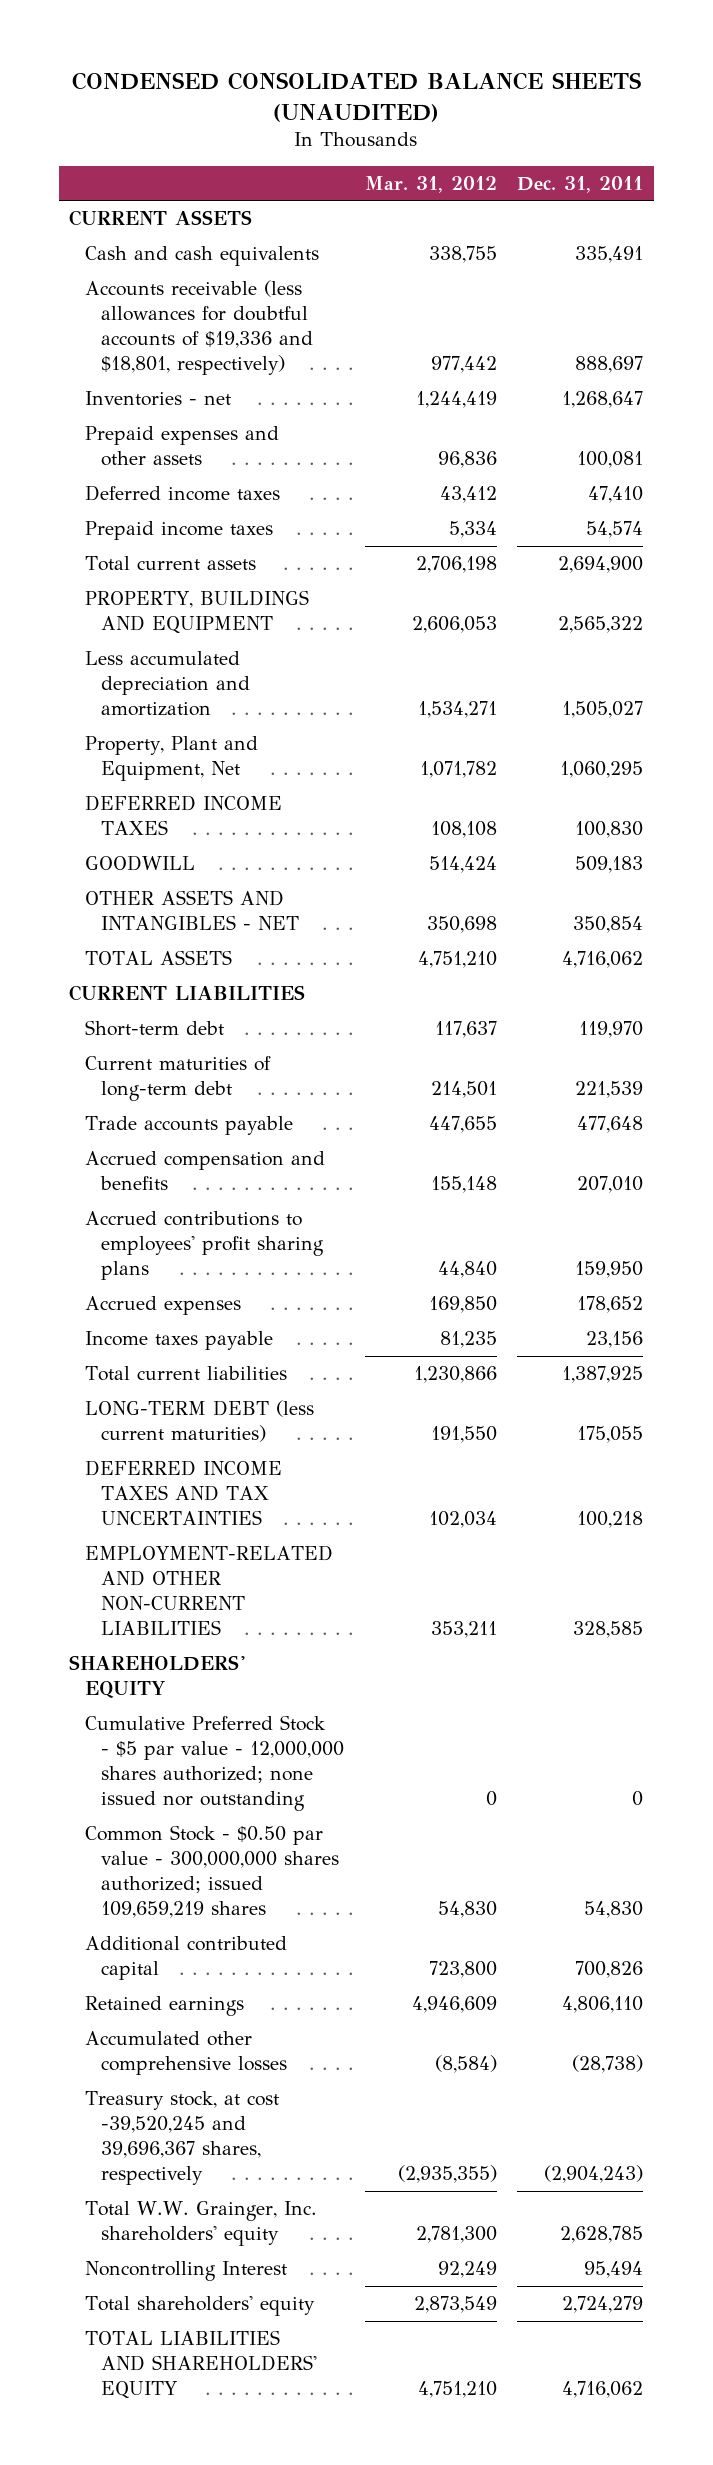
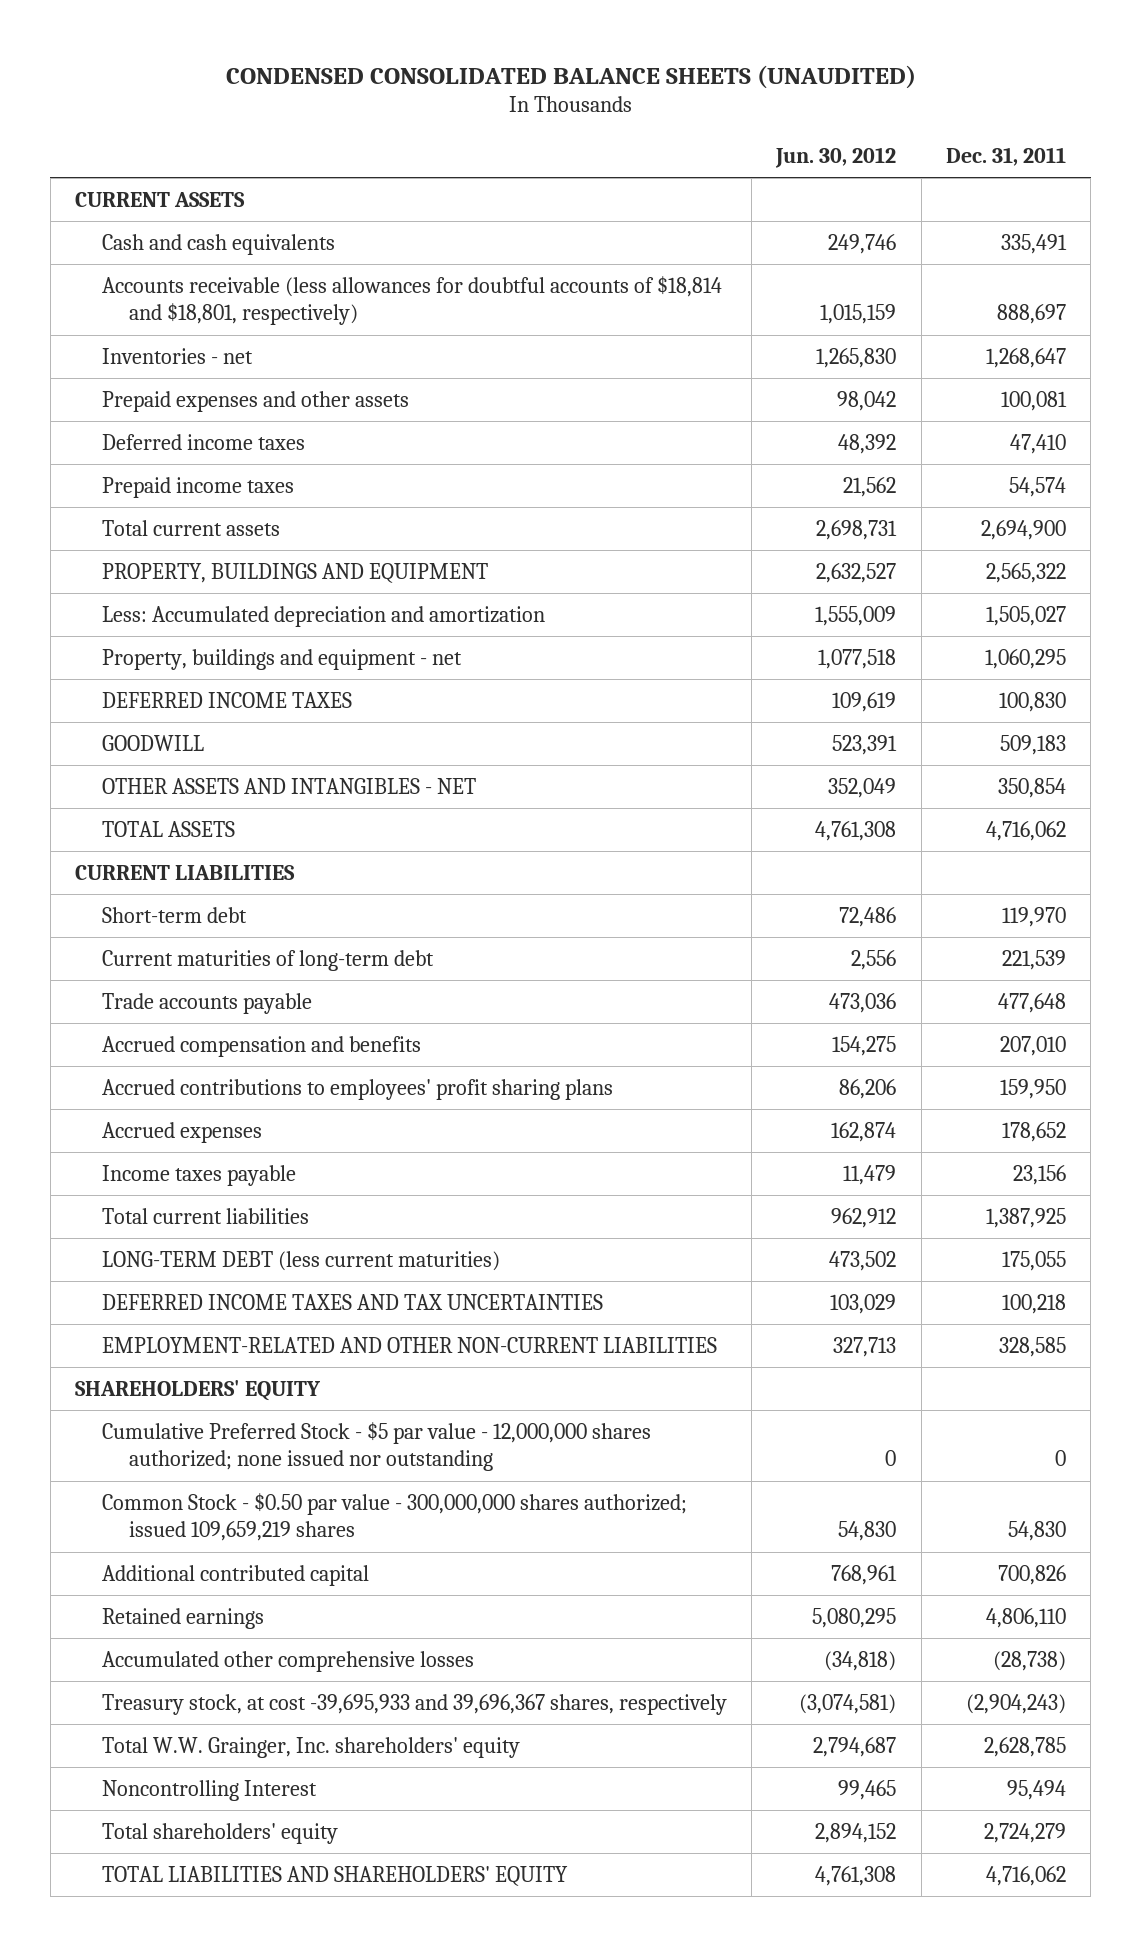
[364,175,497,193] Mar. 31, 2012 -> none
none -> [775,146,897,168] Jun. 30, 2012
[85,280,314,376] Accounts receivable (less allowances for doubtful accounts of $19,336 and $18,801, respectively) -> [102,275,723,326] Accounts receivable (less allowances for doubtful accounts of $18,814 and $18,801, respectively)
[85,651,251,717] Less accumulated depreciation and amortization -> [102,605,546,627] Less: Accumulated depreciation and amortization
[85,736,259,782] Property, Plant and Equipment, Net -> [102,648,463,670] Property, buildings and equipment - net
[85,2091,280,2186] Treasury stock, at cost -39,520,245 and 39,696,367 shares, respectively -> [102,1693,728,1715] Treasury stock, at cost -39,695,933 and 39,696,367 shares, respectively

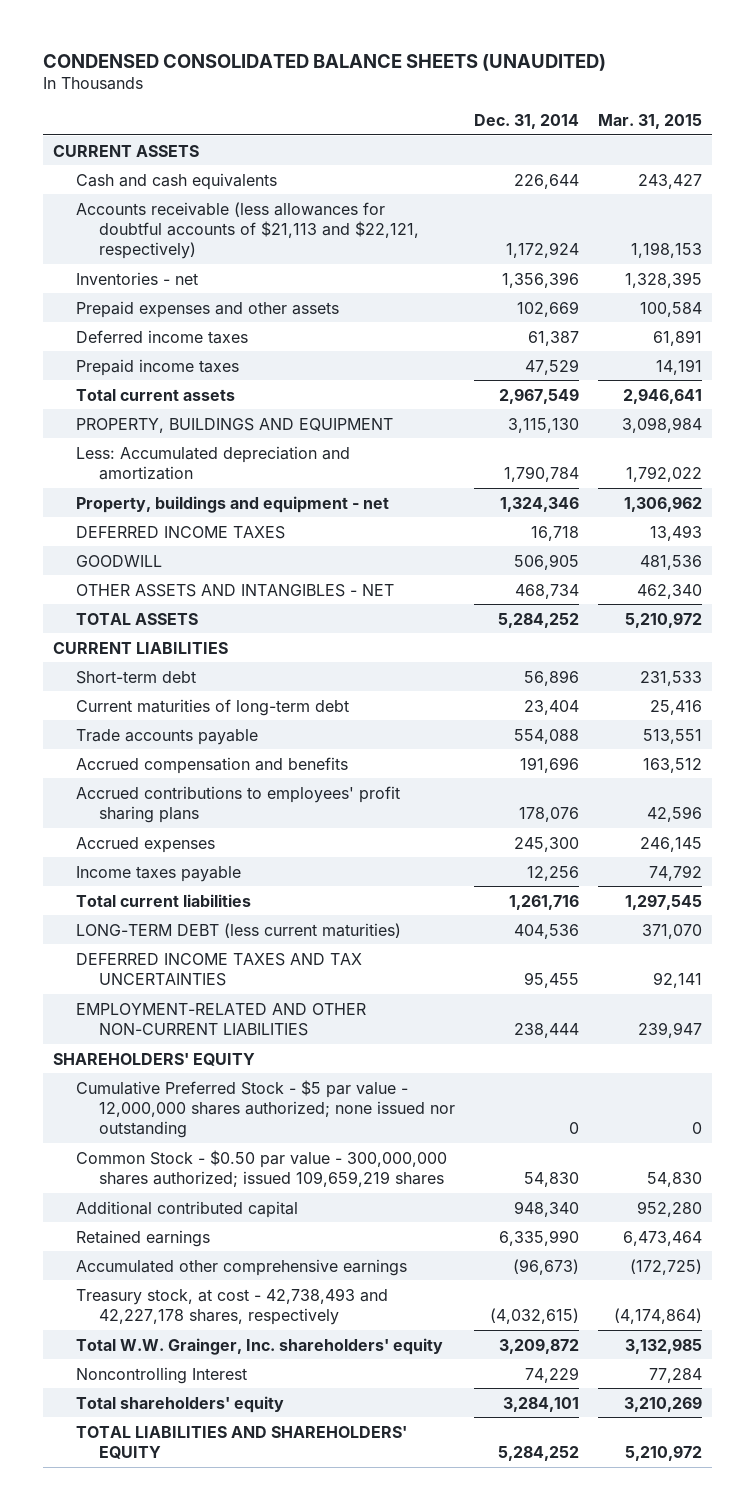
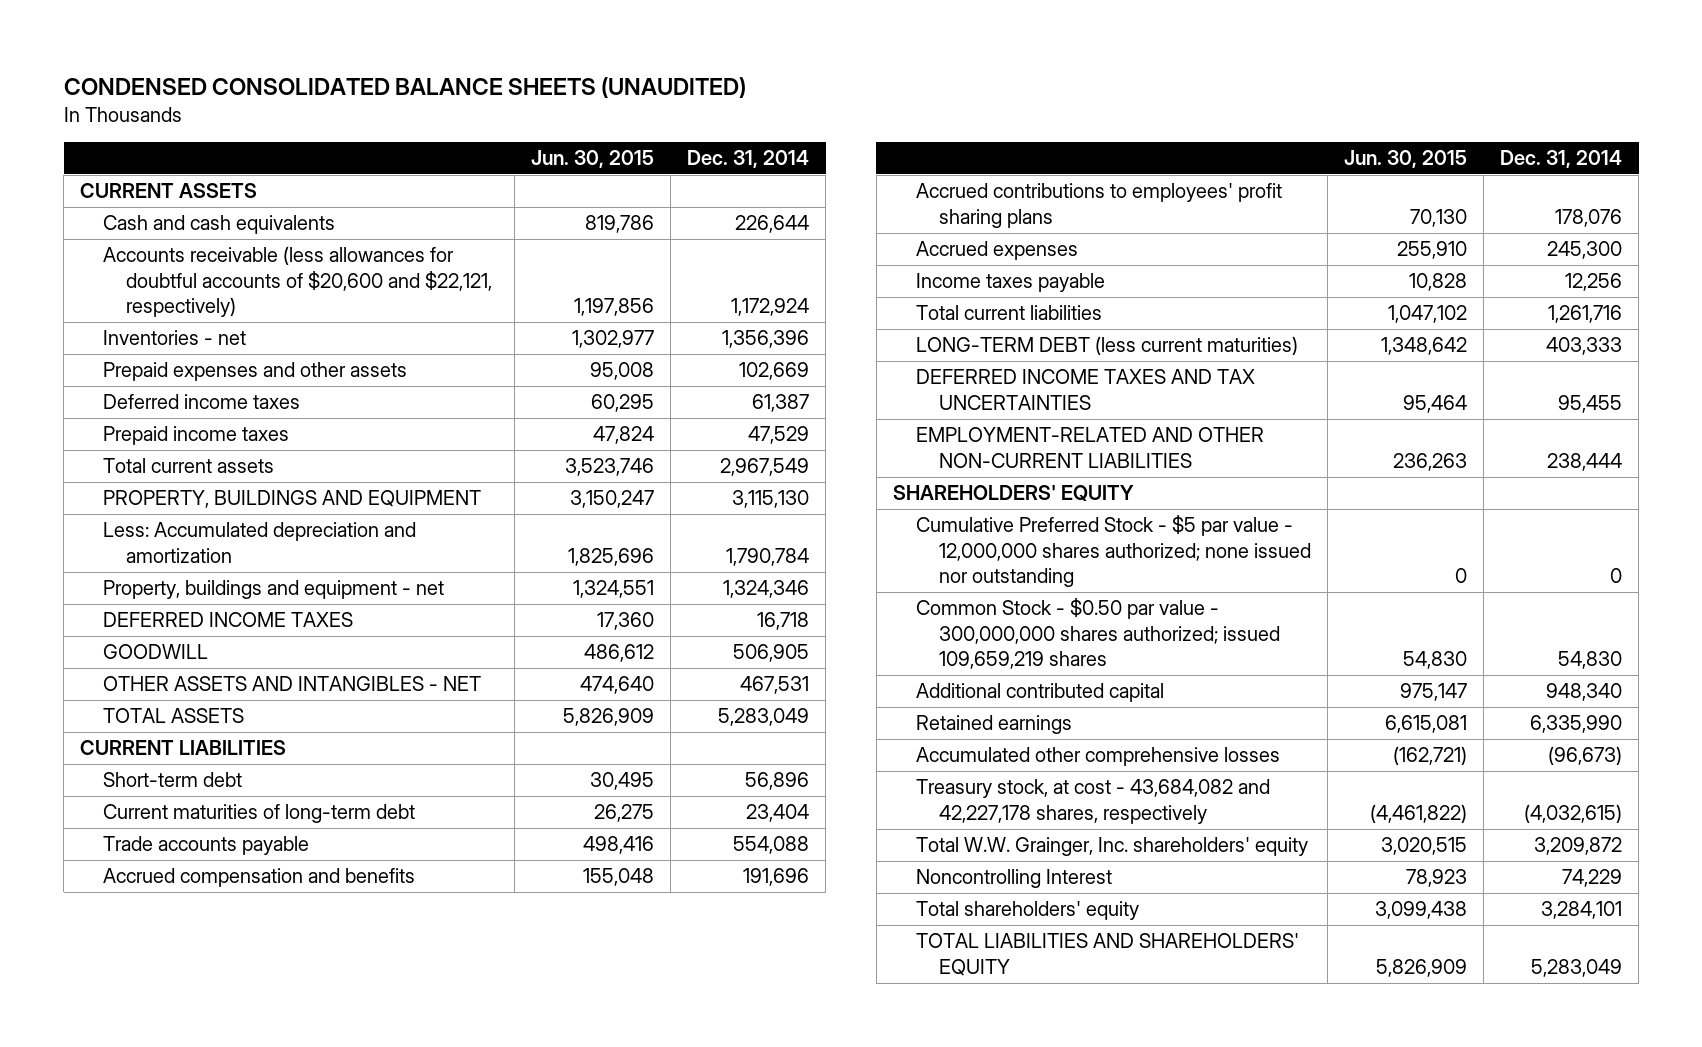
[598,113,703,129] Mar. 31, 2015 -> none
none -> [531,150,655,169] Jun. 30, 2015
[75,201,420,260] Accounts receivable (less allowances for doubtful accounts of $21,113 and $22,121, respectively) -> [103,246,492,318] Accounts receivable (less allowances for doubtful accounts of $20,600 and $22,121, respectively)
[515,583,580,599] 468,734 -> [740,676,810,695] 467,531
[498,612,580,628] 5,284,252 -> [718,708,810,727] 5,283,049
[514,923,580,939] 404,536 -> [1545,337,1622,356] 403,333
[75,1258,407,1276] Accumulated other comprehensive earnings -> [915,747,1280,767] Accumulated other comprehensive losses
[75,1287,388,1325] Treasury stock, at cost - 42,738,493 and 42,227,178 shares, respectively -> [915,779,1270,824] Treasury stock, at cost - 43,684,082 and 42,227,178 shares, respectively
[498,1445,580,1461] 5,284,252 -> [1530,958,1622,977] 5,283,049

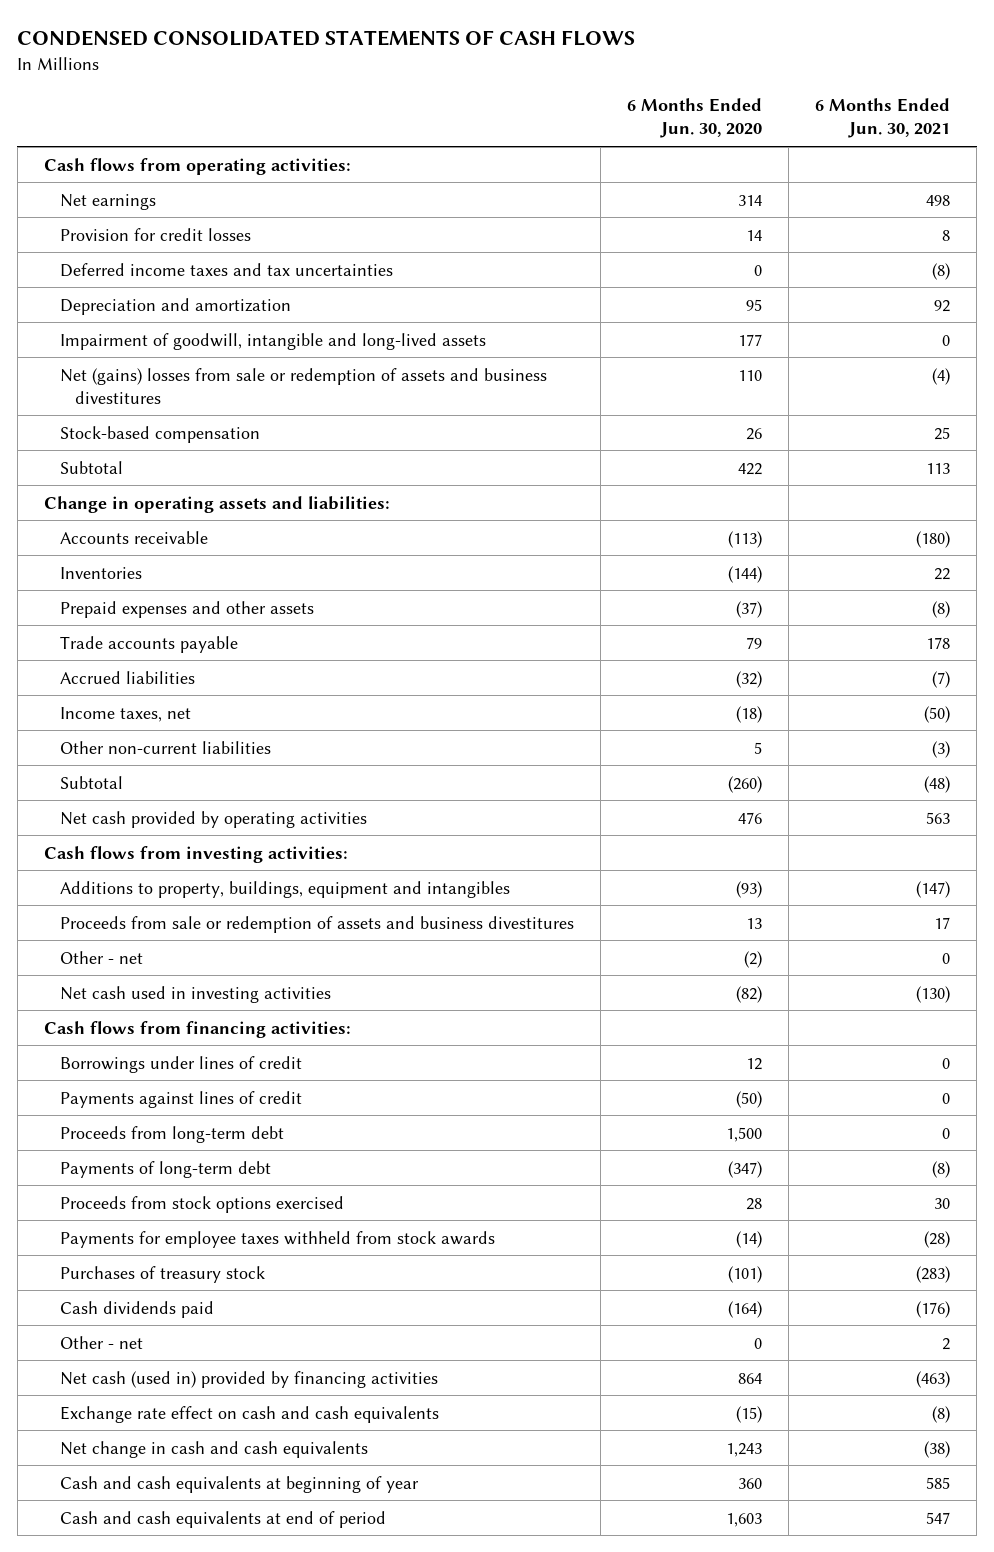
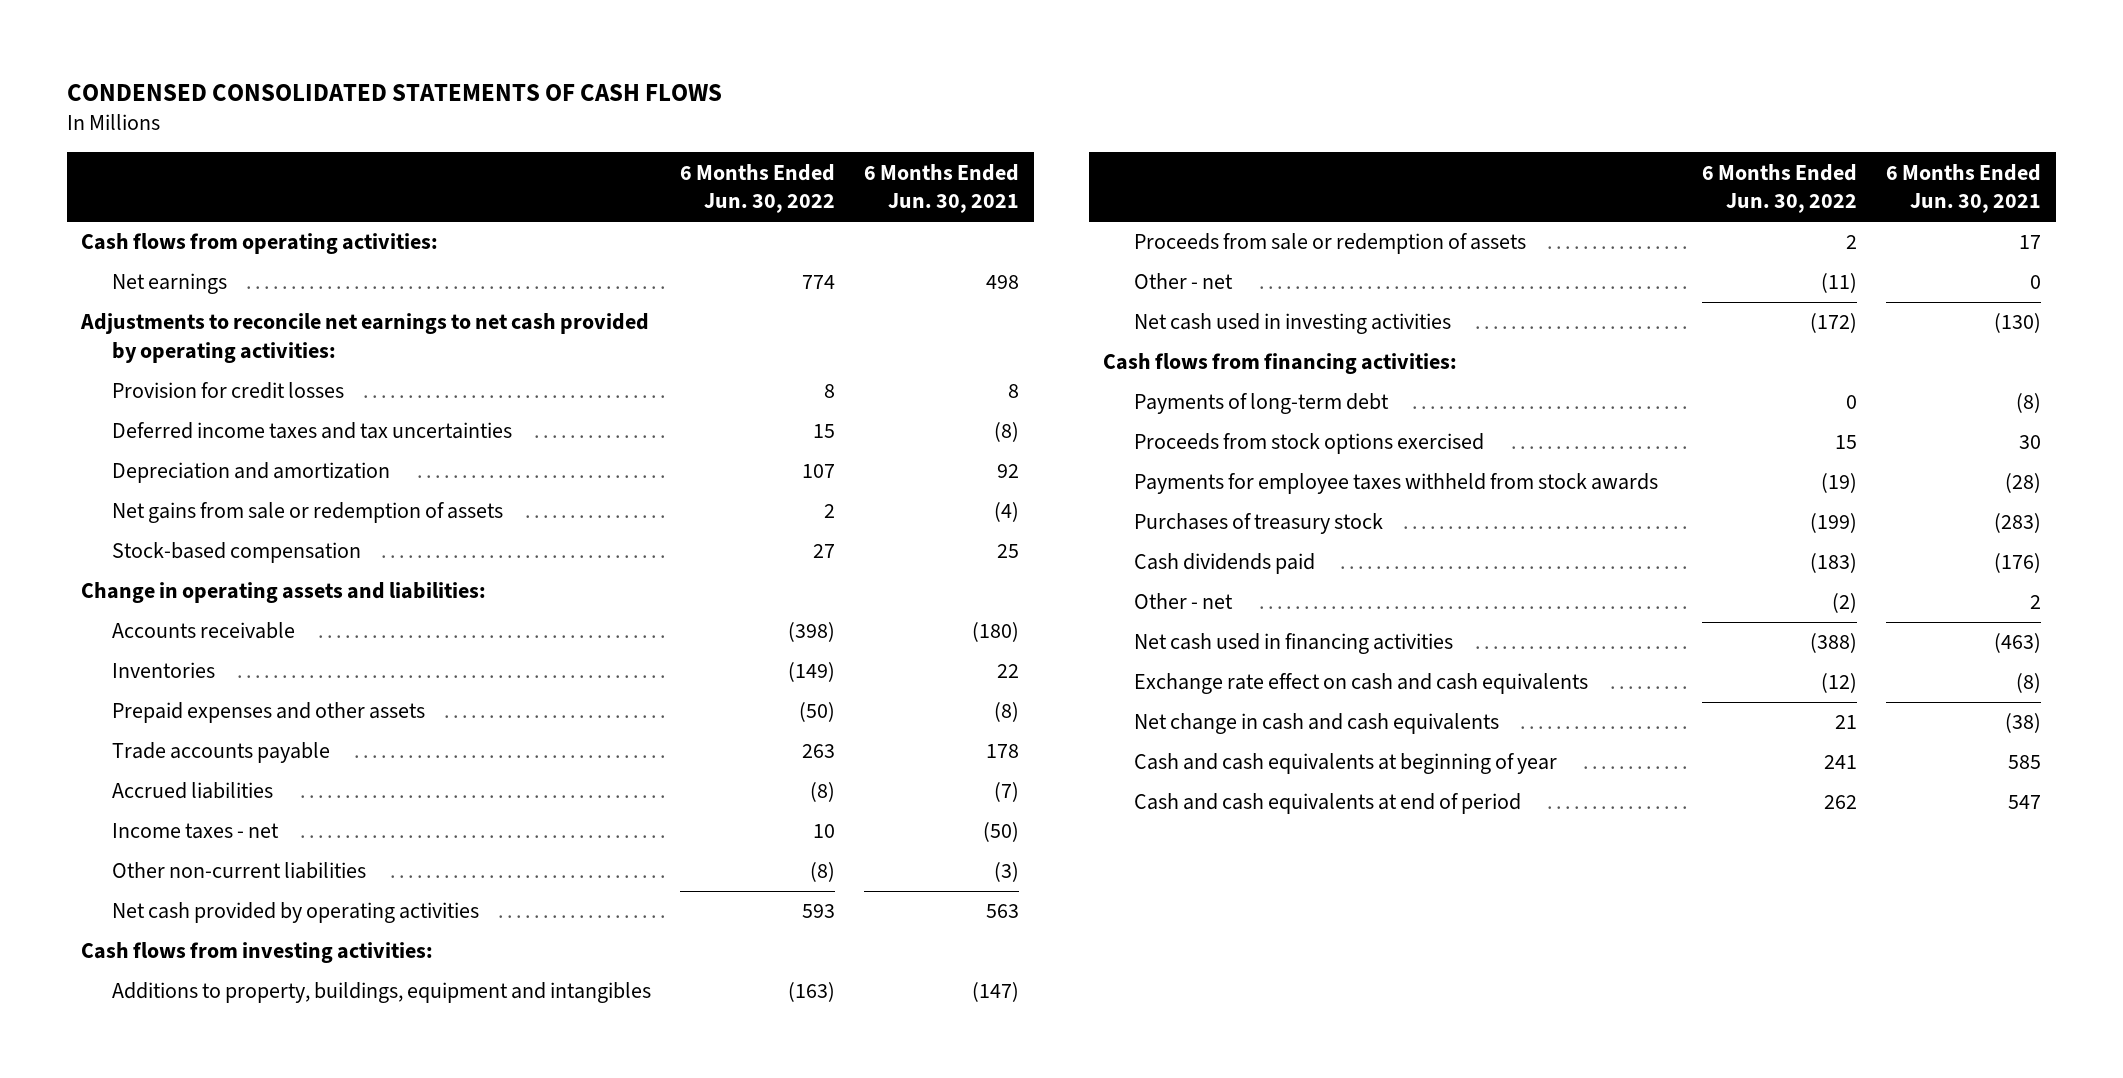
[626,98,762,139] 6 Months Ended Jun. 30, 2020 -> none
none -> [679,163,835,214] 6 Months Ended Jun. 30, 2022
none -> [80,313,650,363] Adjustments to reconcile net earnings to net cash provided by operating activities:
[59,332,486,350] Impairment of goodwill, intangible and long-lived assets -> none
[59,367,547,404] Net (gains) losses from sale or redemption of assets and business divestitures -> [111,502,503,524] Net gains from sale or redemption of assets
[59,460,123,474] Subtotal -> none
[59,706,191,722] Income taxes, net -> [111,823,279,840] Income taxes - net
[59,775,123,789] Subtotal -> none
[59,915,574,933] Proceeds from sale or redemption of assets and business divestitures -> [1133,233,1526,255] Proceeds from sale or redemption of assets
[59,1055,302,1073] Borrowings under lines of credit -> none
[59,1090,302,1108] Payments against lines of credit -> none
[59,1125,284,1143] Proceeds from long-term debt -> none
[59,1370,438,1388] Net cash (used in) provided by financing activities -> [1133,633,1453,655] Net cash used in financing activities

